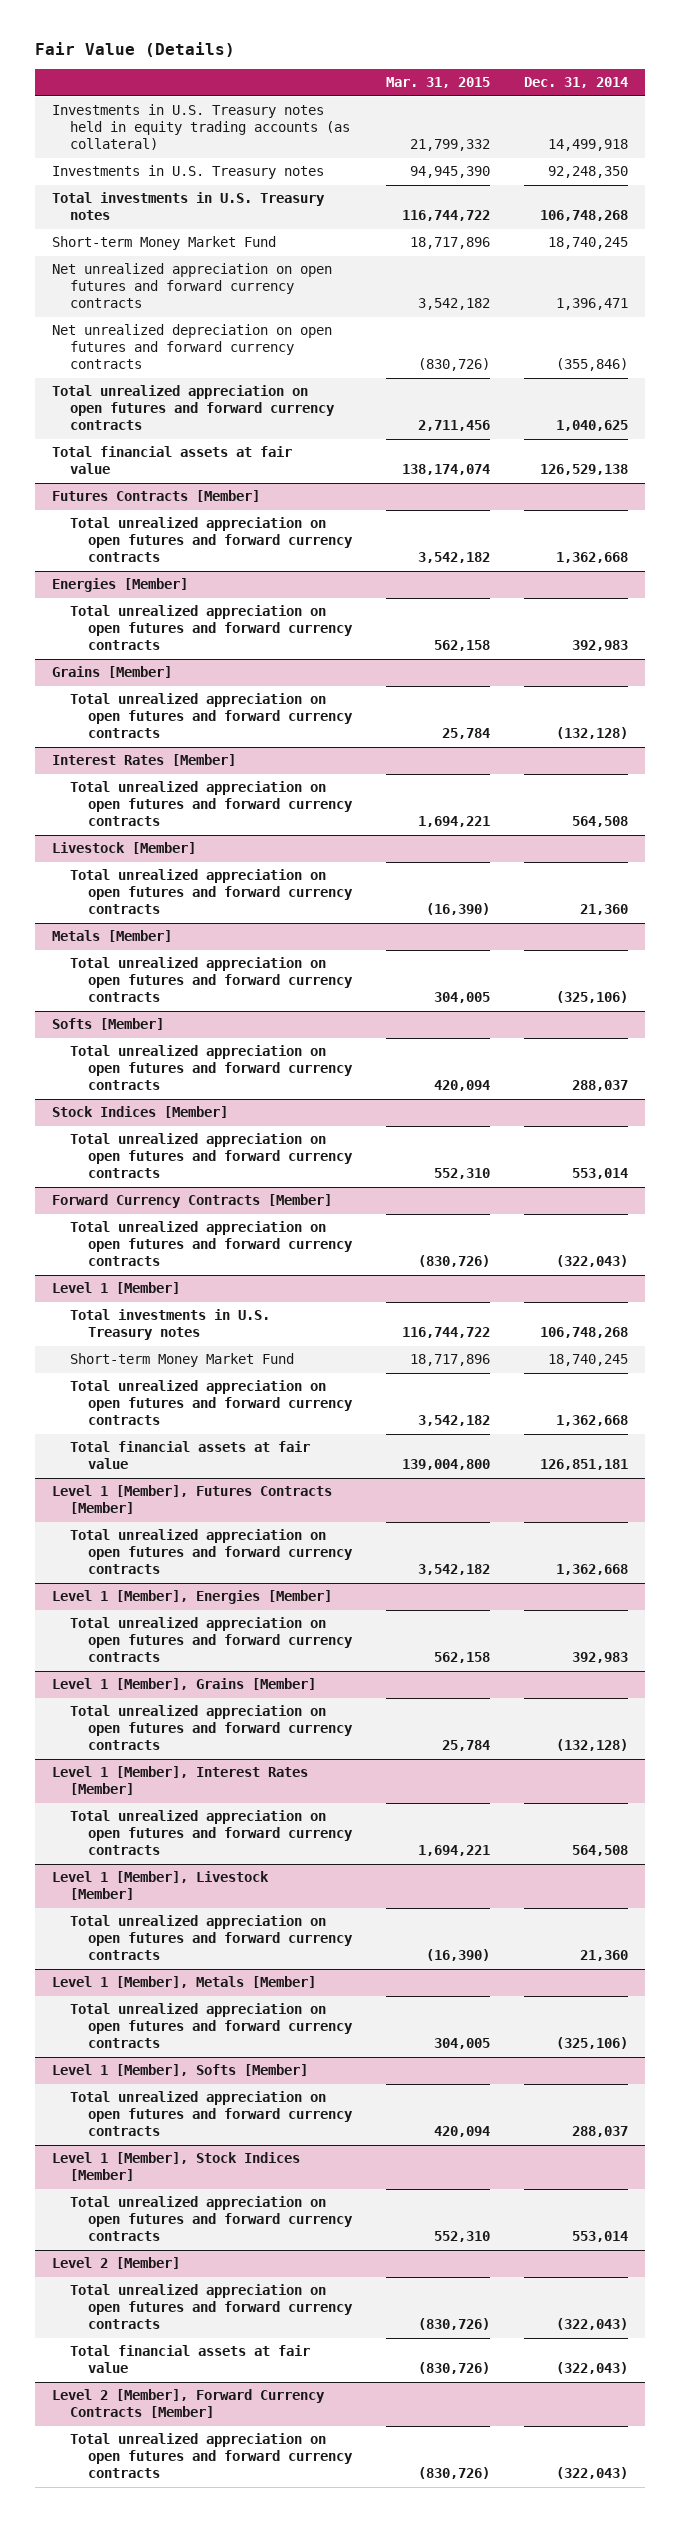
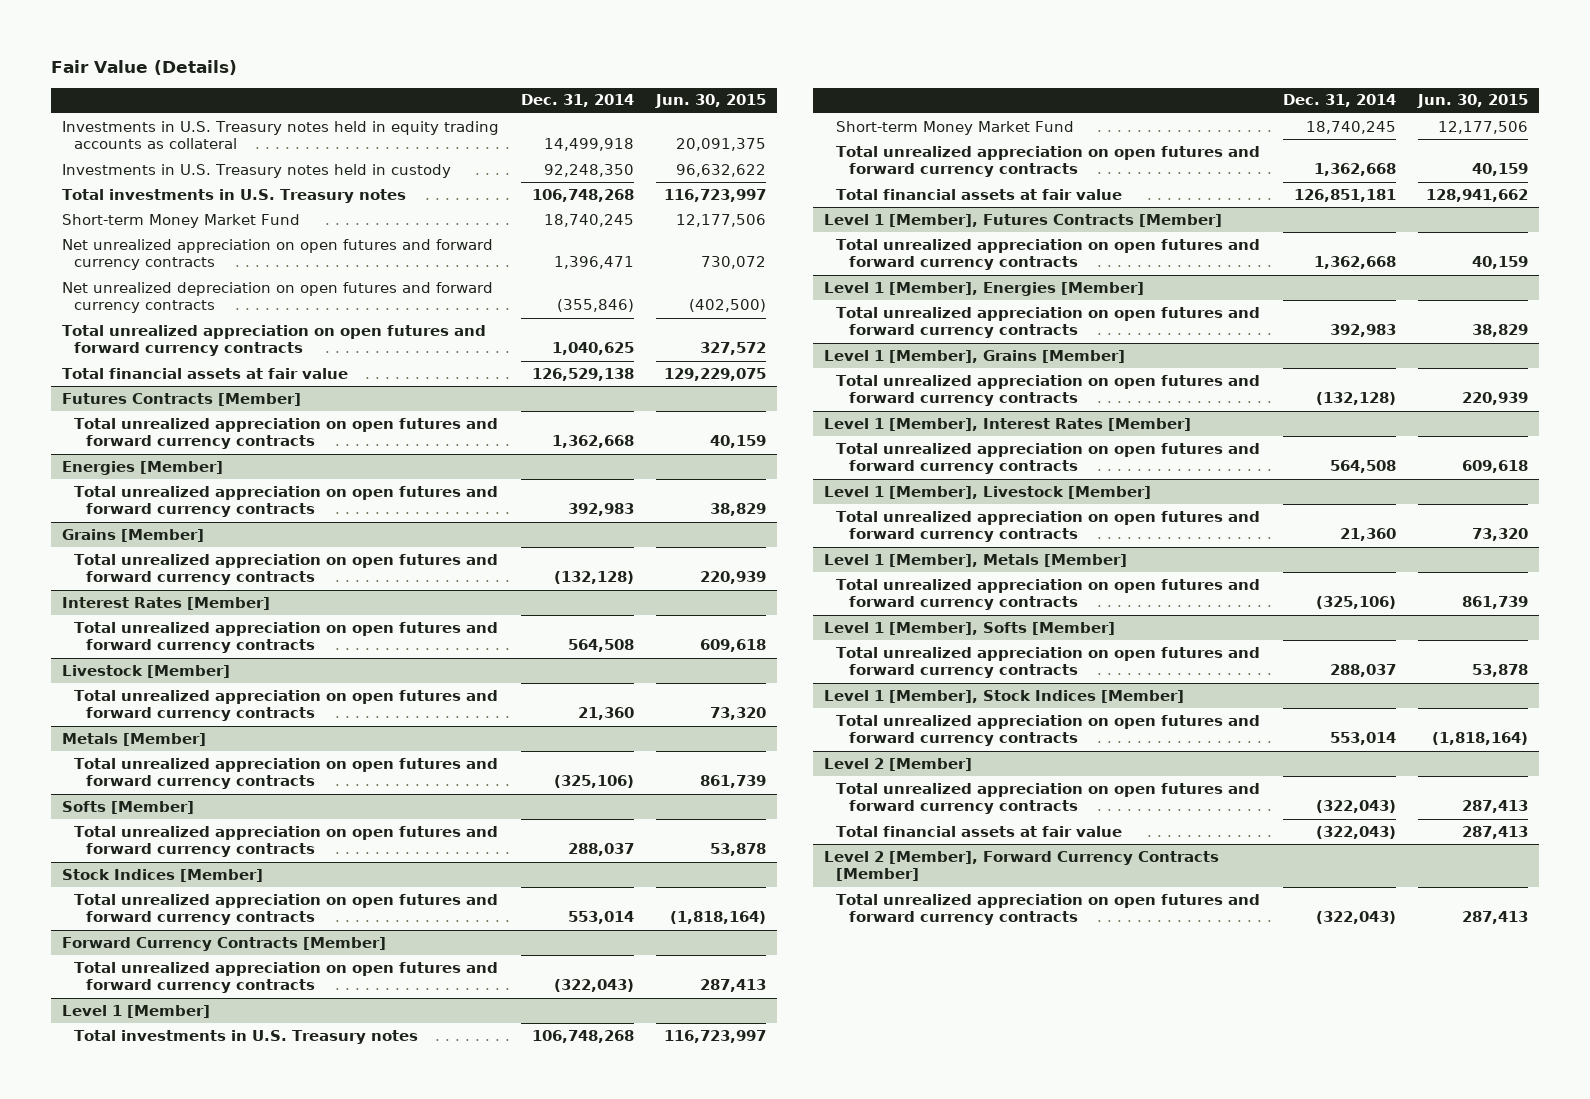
[386,77,491,89] Mar. 31, 2015 -> none
none -> [654,94,766,109] Jun. 30, 2015
[51,104,351,151] Investments in U.S. Treasury notes held in equity trading accounts (as collateral) -> [61,120,499,150] Investments in U.S. Treasury notes held in equity trading accounts as collateral
[51,165,324,180] Investments in U.S. Treasury notes -> [61,163,451,178] Investments in U.S. Treasury notes held in custody

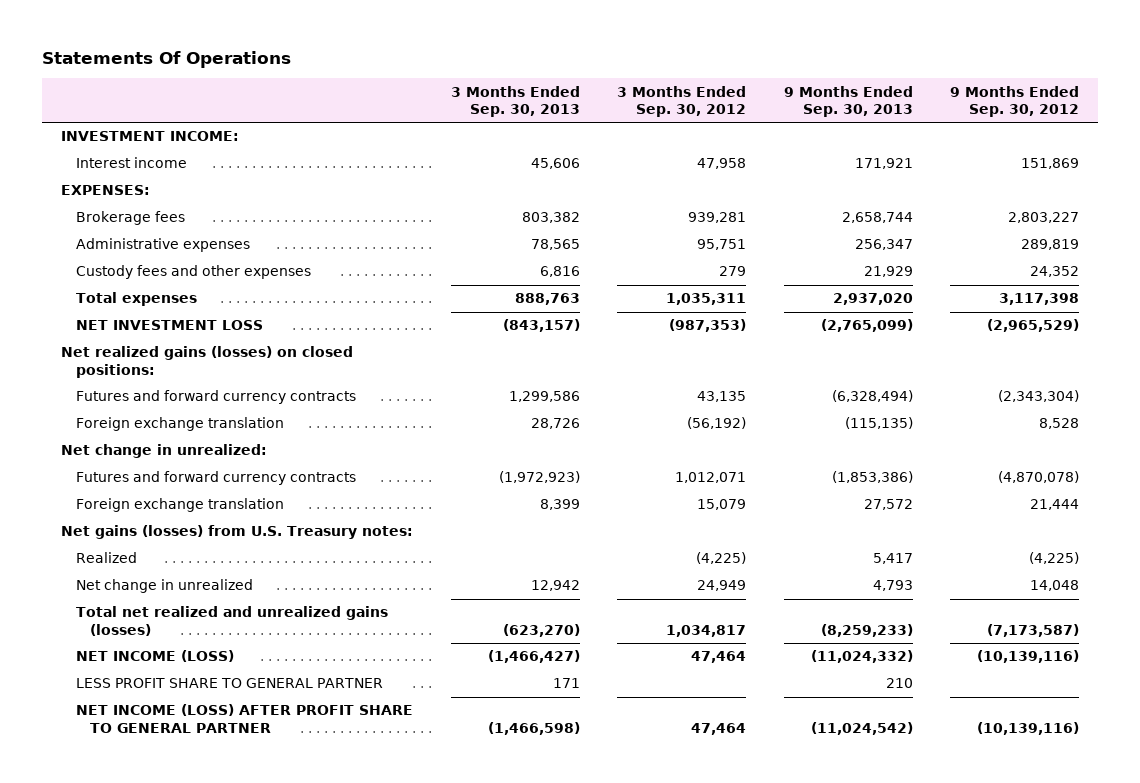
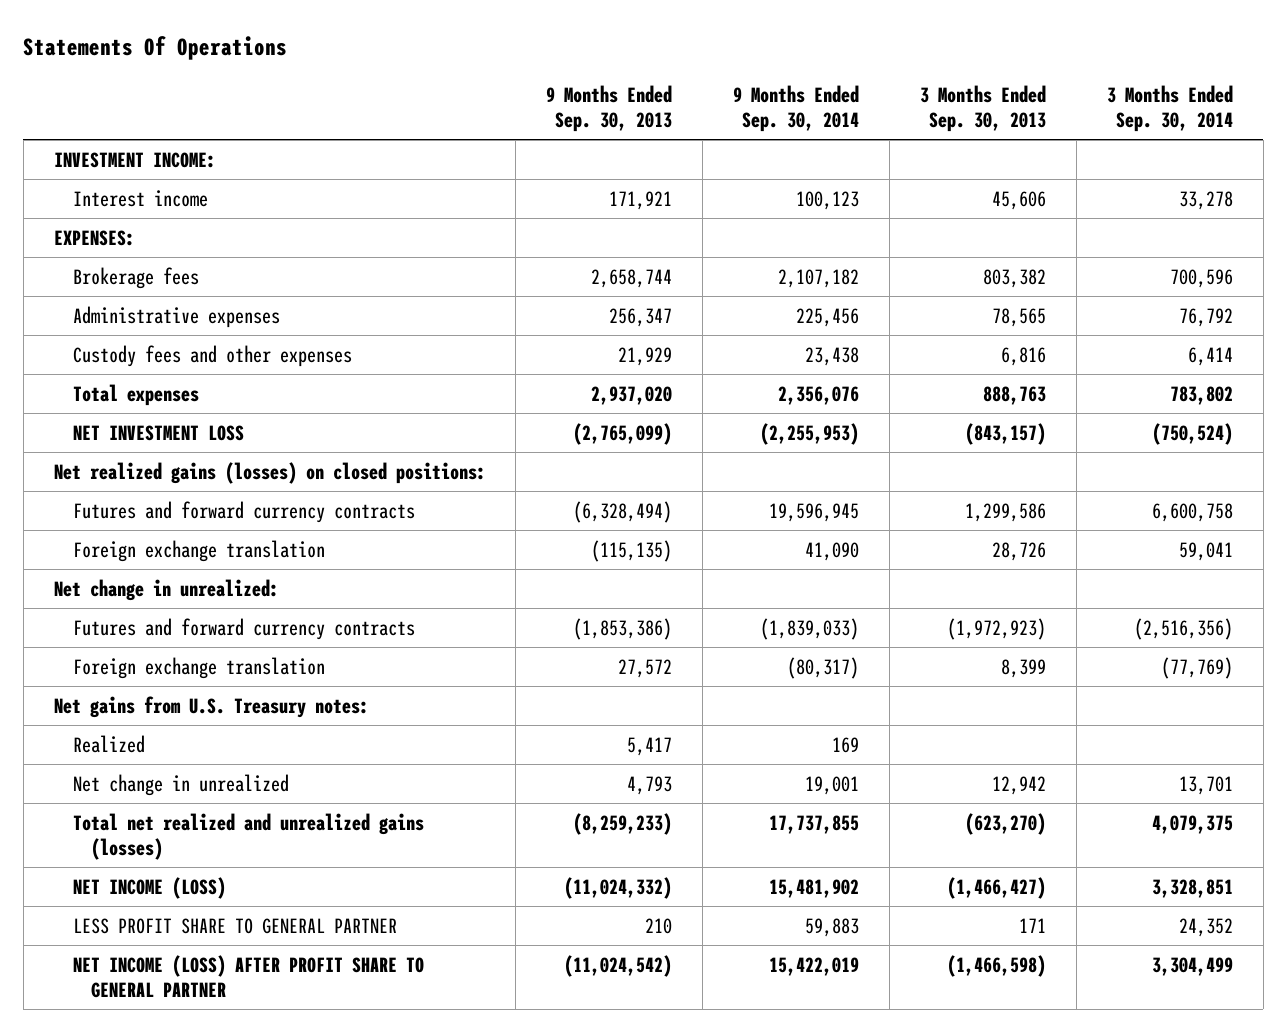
[617,85,747,118] 3 Months Ended Sep. 30, 2012 -> none
[950,85,1080,118] 9 Months Ended Sep. 30, 2012 -> none
none -> [733,84,860,132] 9 Months Ended Sep. 30, 2014
none -> [1106,84,1233,132] 3 Months Ended Sep. 30, 2014
[61,525,414,540] Net gains (losses) from U.S. Treasury notes: -> [53,695,369,718] Net gains from U.S. Treasury notes:

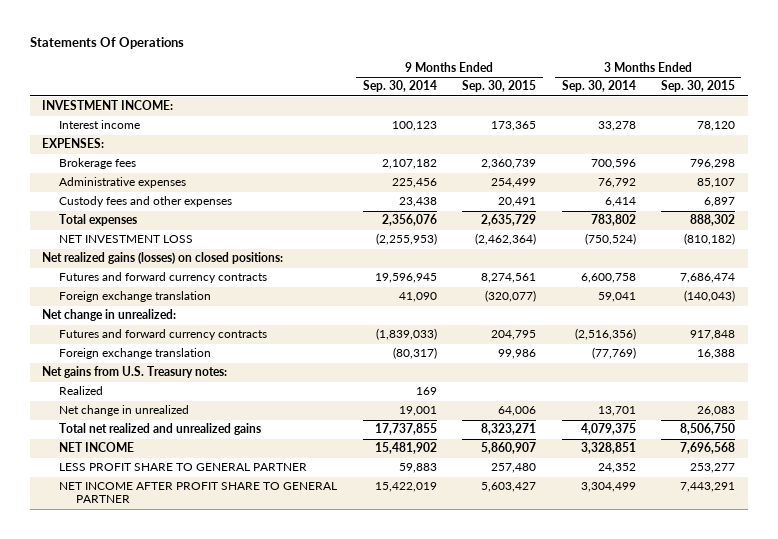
[546,84,673,132] 9 Months Ended Sep. 30, 2013 -> none
[920,84,1047,132] 3 Months Ended Sep. 30, 2013 -> none
none -> [462,80,537,93] Sep. 30, 2015
none -> [661,80,736,93] Sep. 30, 2015
[72,812,424,860] Total net realized and unrealized gains (losses) -> [59,423,262,436] Total net realized and unrealized gains
[72,876,226,899] NET INCOME (LOSS) -> [59,442,135,453] NET INCOME
[72,954,424,998] NET INCOME (LOSS) AFTER PROFIT SHARE TO GENERAL PARTNER -> [59,482,338,504] NET INCOME AFTER PROFIT SHARE TO GENERAL PARTNER

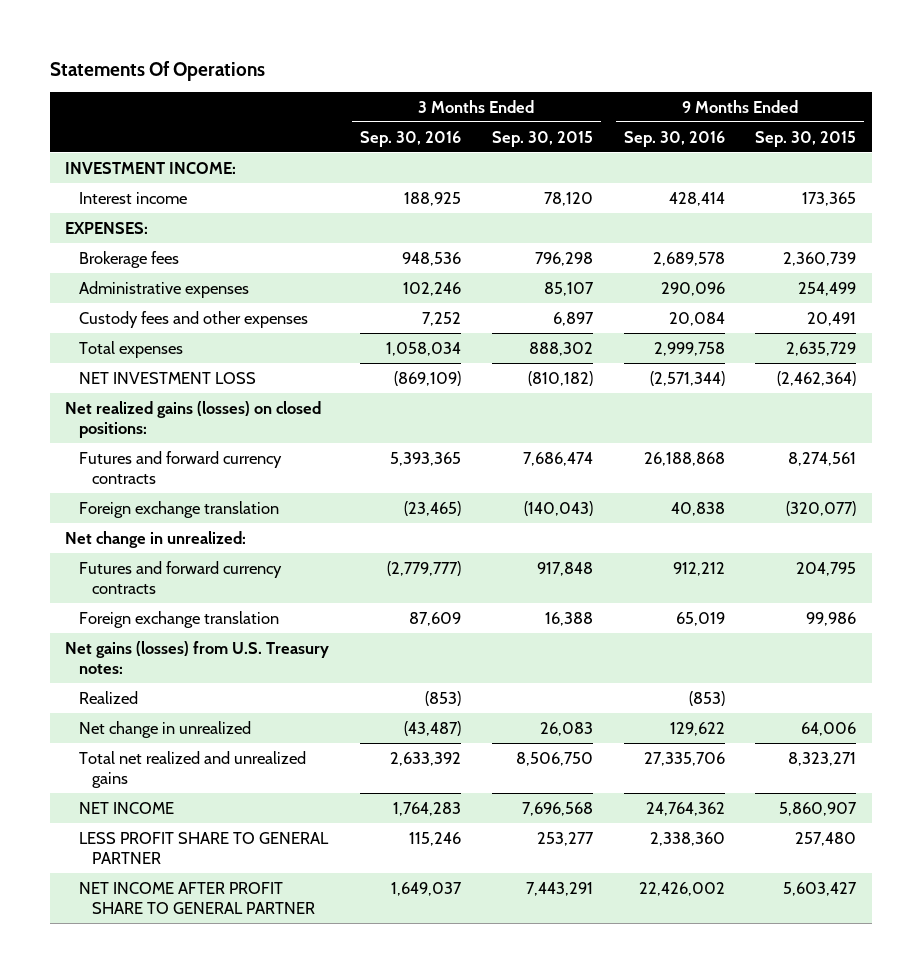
[362,80,437,93] Sep. 30, 2014 -> none
[561,80,636,93] Sep. 30, 2014 -> none
none -> [360,130,462,147] Sep. 30, 2016
none -> [623,130,725,147] Sep. 30, 2016
[42,366,228,379] Net gains from U.S. Treasury notes: -> [65,640,330,675] Net gains (losses) from U.S. Treasury notes:

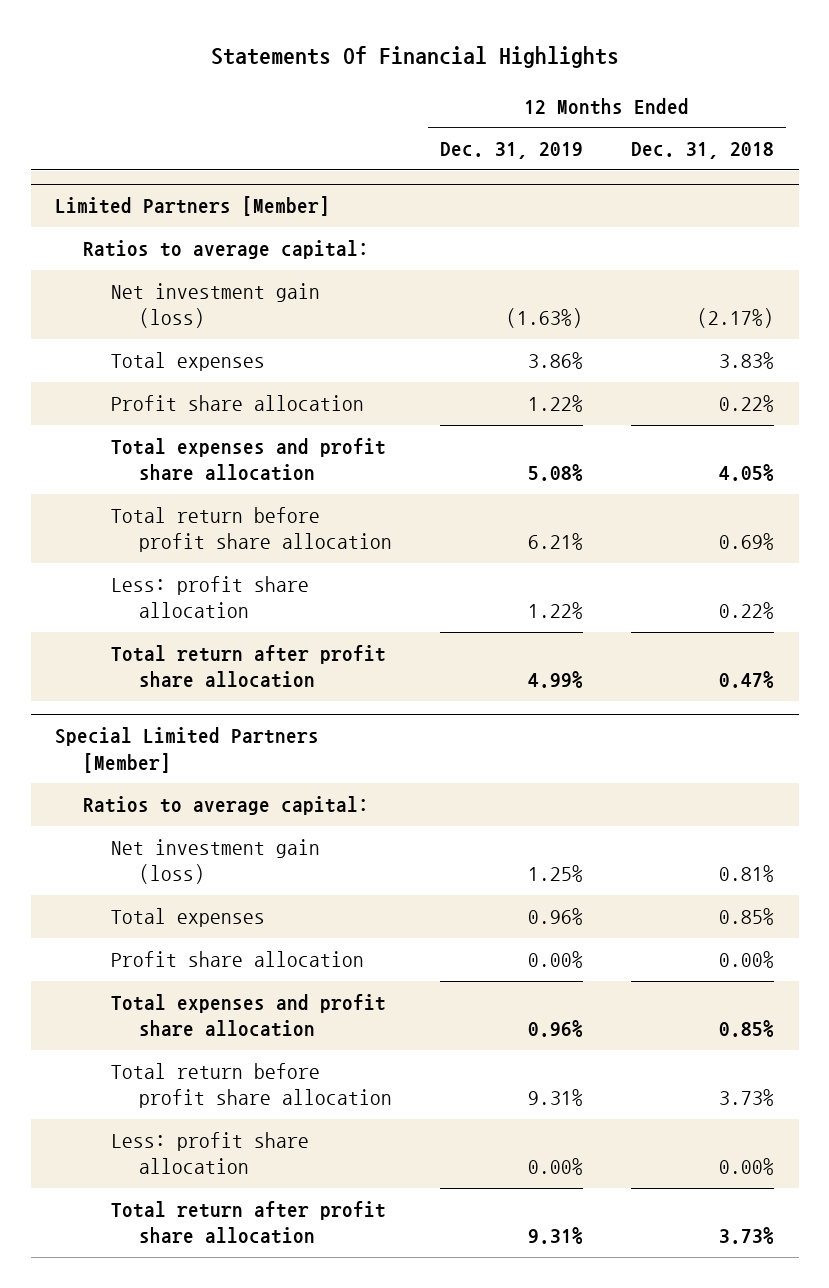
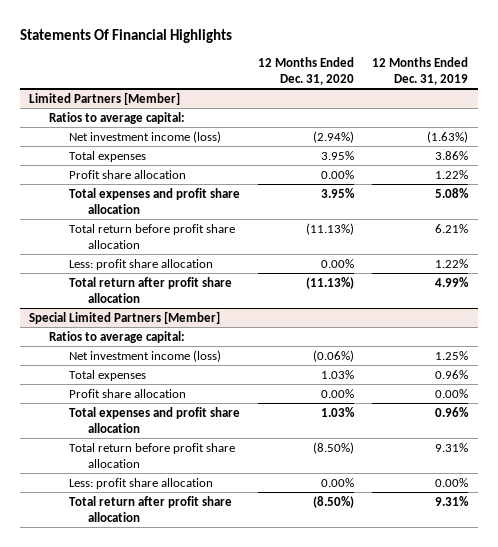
[631,142,775,160] Dec. 31, 2018 -> none
none -> [258,57,355,85] 12 Months Ended Dec. 31, 2020
[110,283,320,329] Net investment gain (loss) -> [68,130,221,143] Net investment income (loss)
[110,839,320,885] Net investment gain (loss) -> [68,349,221,362] Net investment income (loss)

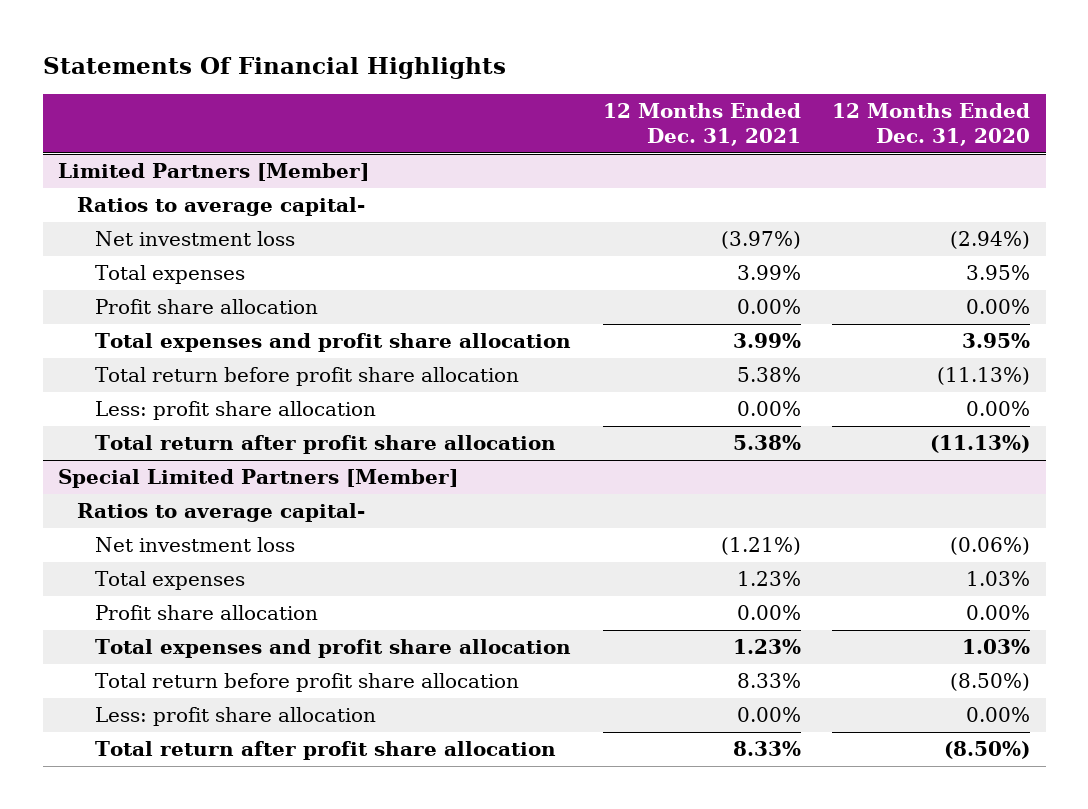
[372,57,469,85] 12 Months Ended Dec. 31, 2019 -> none
none -> [602,102,801,147] 12 Months Ended Dec. 31, 2021
[49,111,186,124] Ratios to average capital: -> [76,197,365,217] Ratios to average capital-
[68,130,221,143] Net investment income (loss) -> [95,231,296,247] Net investment loss
[49,330,186,343] Ratios to average capital: -> [76,503,365,523] Ratios to average capital-
[68,349,221,362] Net investment income (loss) -> [95,537,296,553] Net investment loss

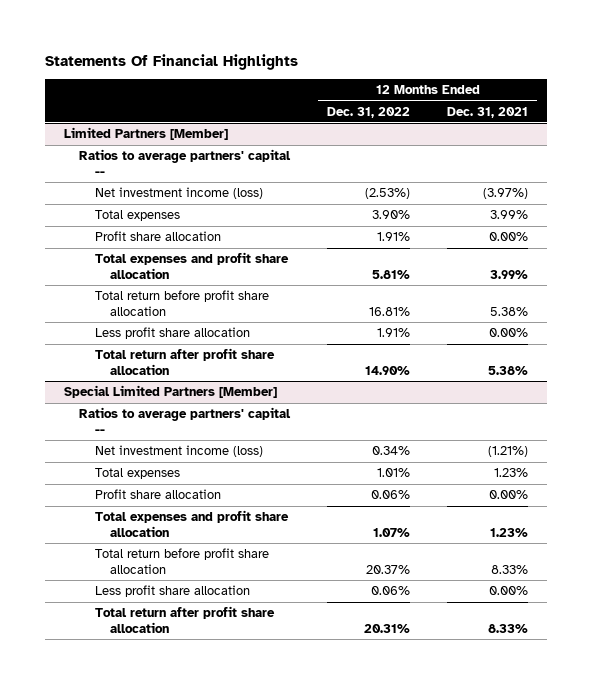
[831,102,1030,147] 12 Months Ended Dec. 31, 2020 -> none
none -> [327,106,411,118] Dec. 31, 2022
[76,197,365,217] Ratios to average capital- -> [79,149,292,177] Ratios to average partners' capital --
[95,231,296,247] Net investment loss -> [94,187,263,200] Net investment income (loss)
[95,401,377,421] Less: profit share allocation -> [94,327,250,340] Less profit share allocation
[76,503,365,523] Ratios to average capital- -> [79,407,292,435] Ratios to average partners' capital --
[95,537,296,553] Net investment loss -> [94,445,263,458] Net investment income (loss)
[95,707,377,727] Less: profit share allocation -> [94,585,250,598] Less profit share allocation

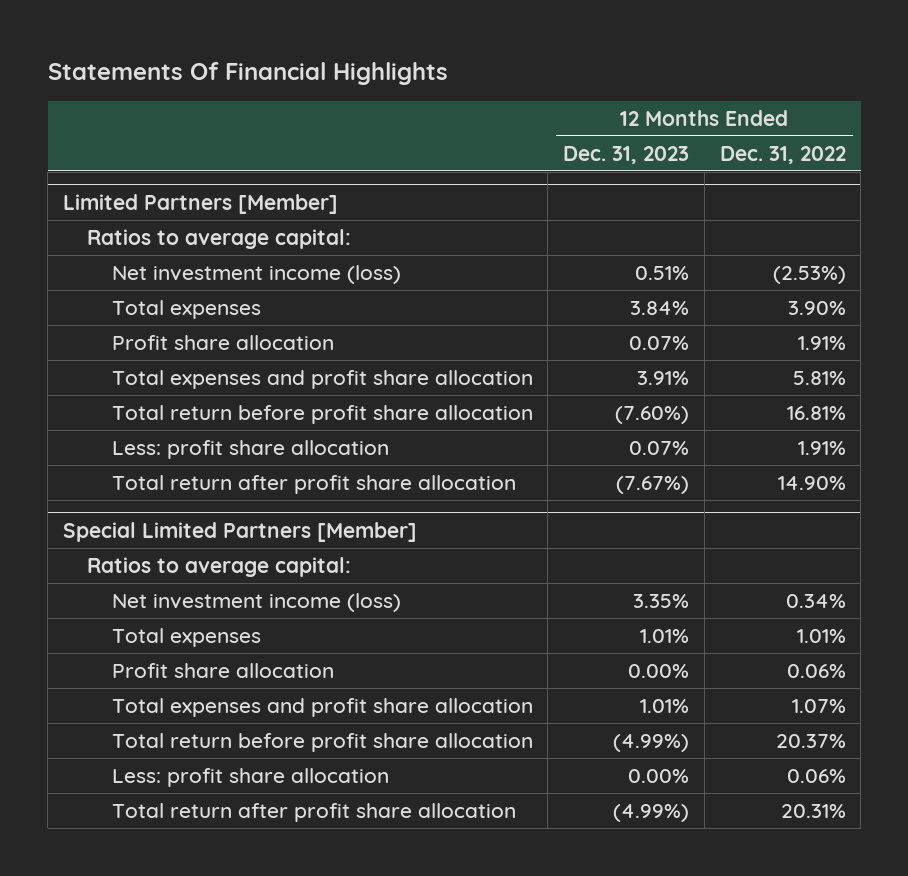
[447,106,529,118] Dec. 31, 2021 -> none
none -> [563,145,690,164] Dec. 31, 2023
[79,149,292,177] Ratios to average partners' capital -- -> [87,228,352,249] Ratios to average capital:
[94,327,250,340] Less profit share allocation -> [111,439,389,459] Less: profit share allocation
[79,407,292,435] Ratios to average partners' capital -- -> [87,556,352,577] Ratios to average capital:
[94,585,250,598] Less profit share allocation -> [111,767,389,787] Less: profit share allocation

